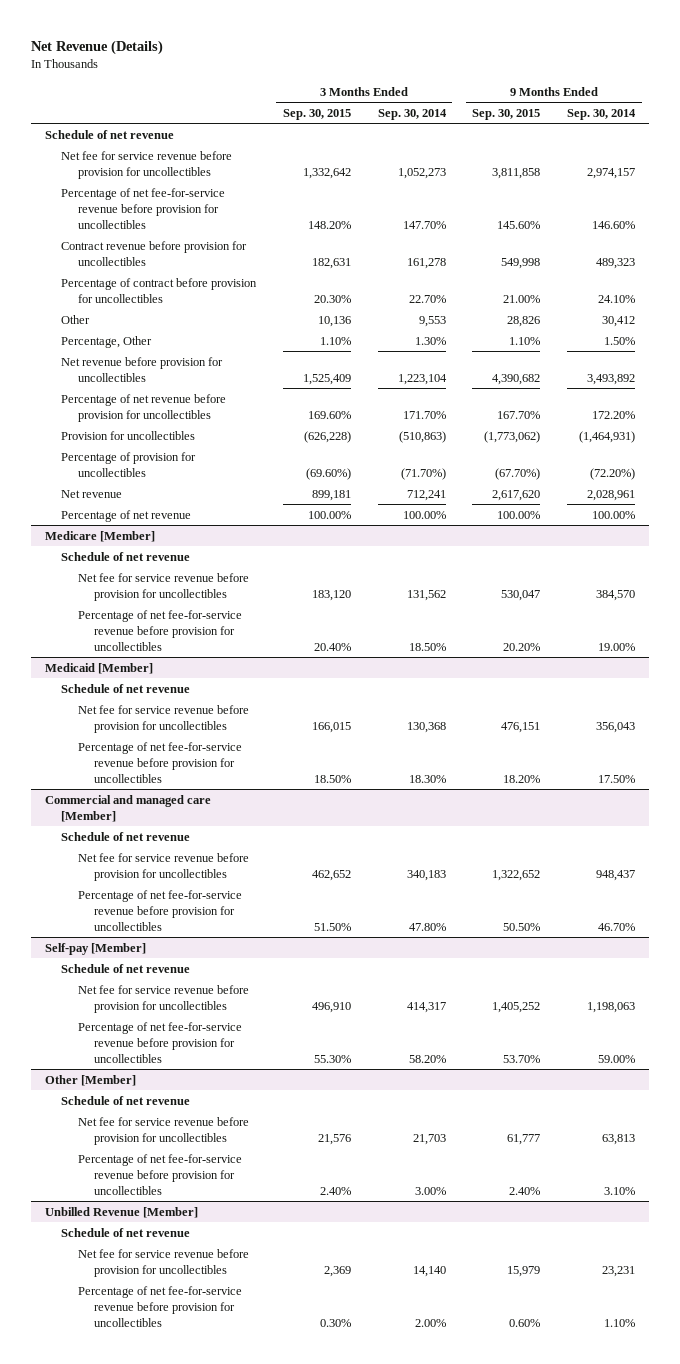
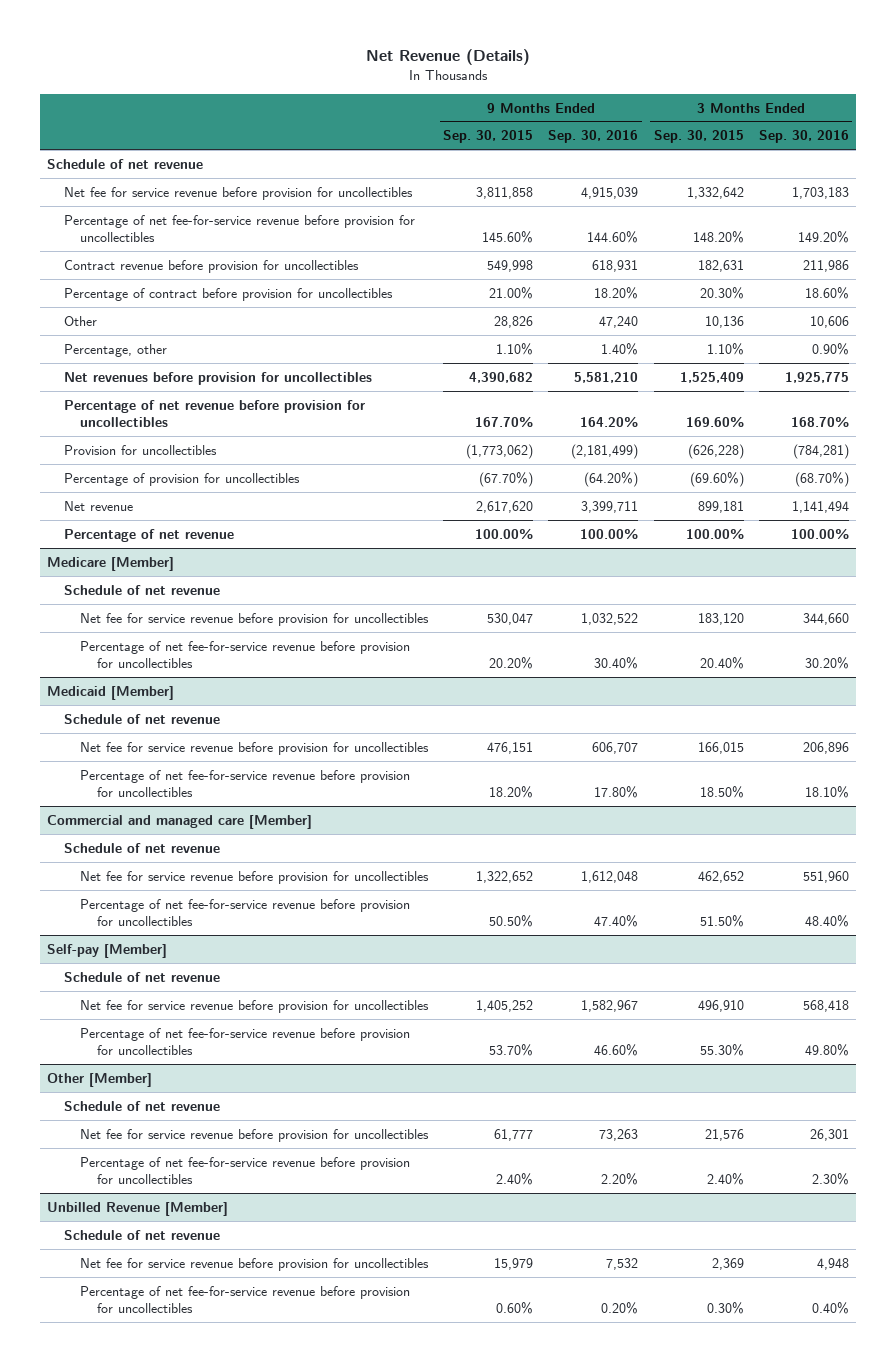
[377,108,447,120] Sep. 30, 2014 -> none
[567,108,637,120] Sep. 30, 2014 -> none
none -> [548,130,639,144] Sep. 30, 2016
none -> [758,130,849,144] Sep. 30, 2016
[61,335,153,348] Percentage, Other -> [63,343,167,357] Percentage, other
[61,356,224,382] Net revenue before provision for uncollectibles -> [63,371,372,385] Net revenues before provision for uncollectibles

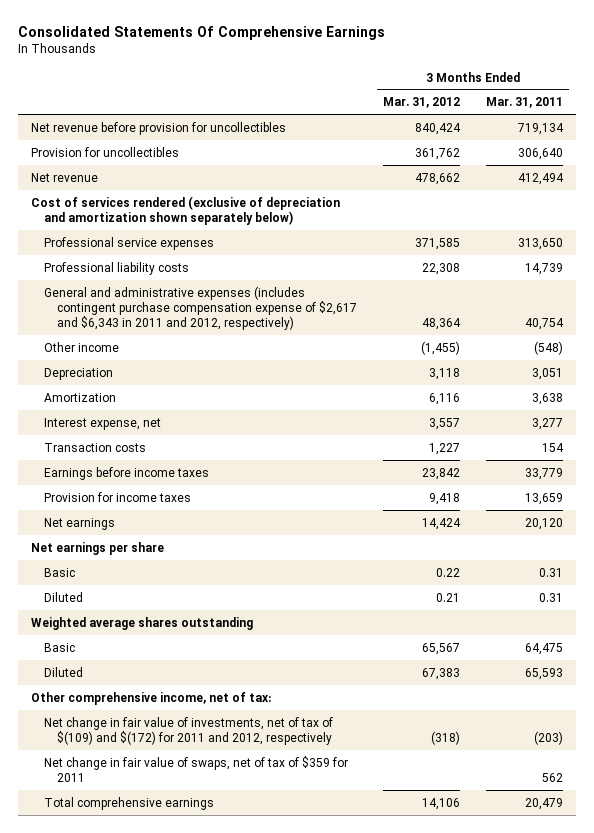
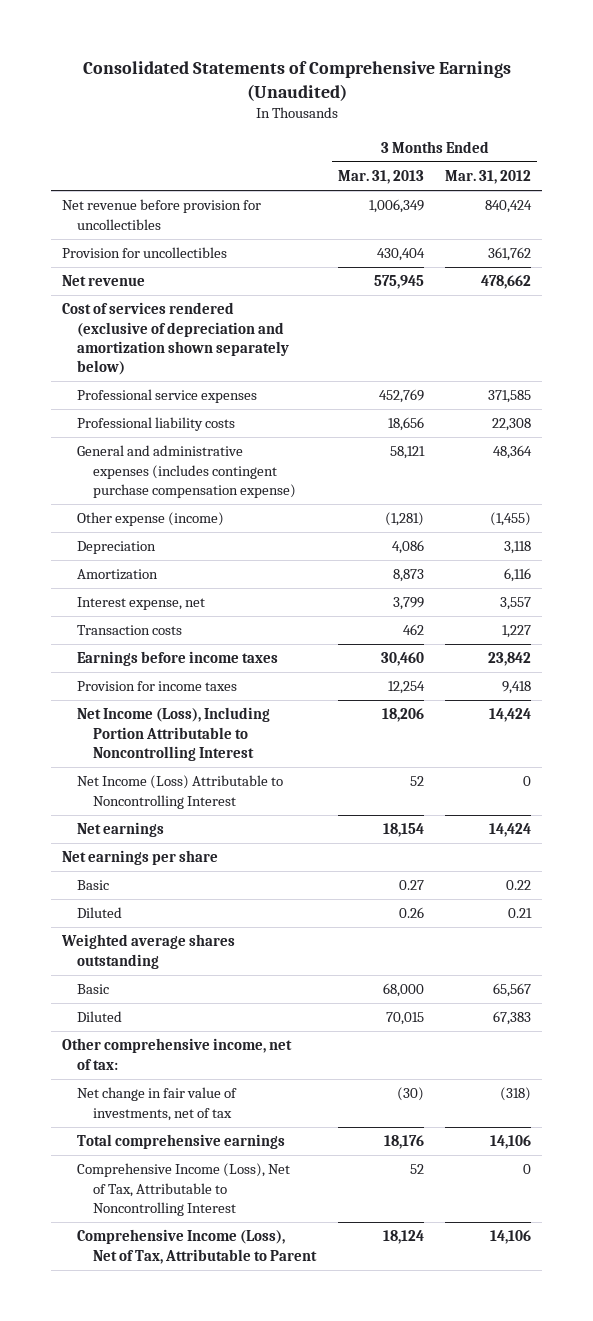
[18,26,386,41] Consolidated Statements Of Comprehensive Earnings -> [82,61,511,101] Consolidated Statements of Comprehensive Earnings (Unaudited)
[485,97,563,109] Mar. 31, 2011 -> none
none -> [337,170,424,185] Mar. 31, 2013
[44,285,358,331] General and administrative expenses (includes contingent purchase compensation expense of $2,617 and $6,343 in 2011 and 2012, respectively) -> [77,445,296,499] General and administrative expenses (includes contingent purchase compensation expense)
[44,341,120,352] Other income -> [77,512,225,527] Other expense (income)
none -> [77,707,271,762] Net Income (Loss), Including Portion Attributable to Noncontrolling Interest
none -> [77,775,284,809] Net Income (Loss) Attributable to Noncontrolling Interest
[44,755,349,782] Net change in fair value of swaps, net of tax of $359 for 2011 -> none
[44,716,334,745] Net change in fair value of investments, net of tax of $(109) and $(172) for 2011 and 2012, respectively -> [77,1087,238,1121] Net change in fair value of investments, net of tax
none -> [77,1163,291,1217] Comprehensive Income (Loss), Net of Tax, Attributable to Noncontrolling Interest
none -> [77,1229,317,1264] Comprehensive Income (Loss), Net of Tax, Attributable to Parent

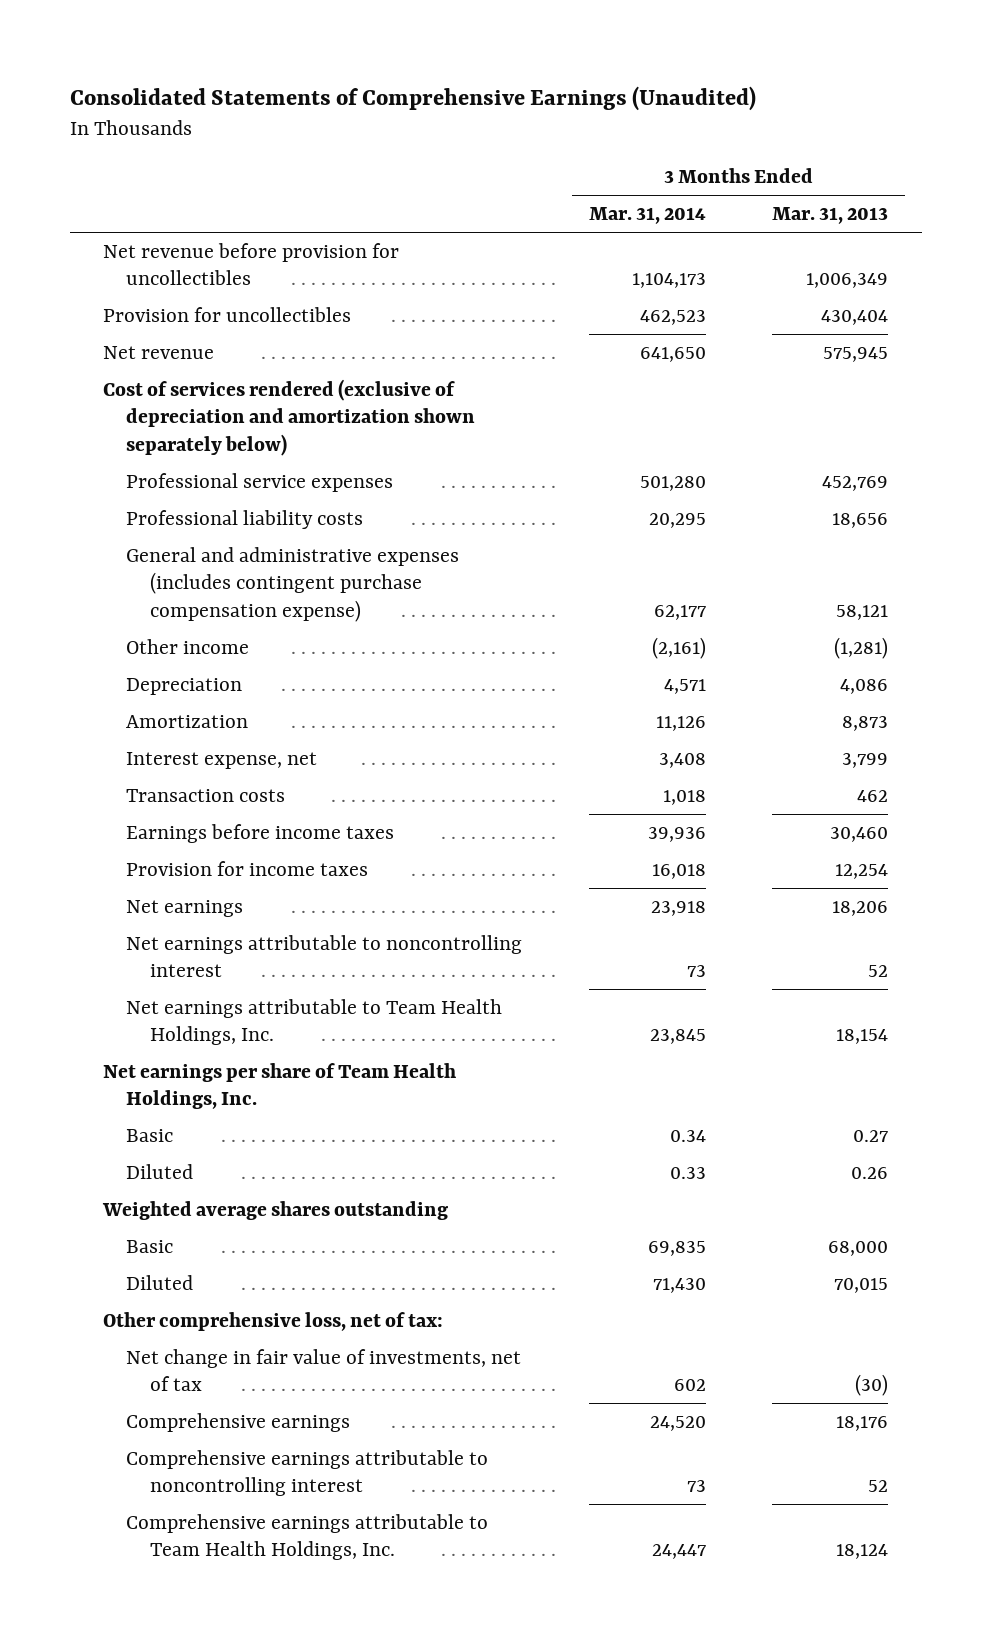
[445,170,532,185] Mar. 31, 2012 -> none
none -> [588,207,706,225] Mar. 31, 2014
[77,512,225,527] Other expense (income) -> [126,639,250,655] Other income
[77,707,271,762] Net Income (Loss), Including Portion Attributable to Noncontrolling Interest -> [126,900,244,918] Net earnings
[77,775,284,809] Net Income (Loss) Attributable to Noncontrolling Interest -> [126,935,523,978] Net earnings attributable to noncontrolling interest
[77,822,165,838] Net earnings -> [126,999,503,1046] Net earnings attributable to Team Health Holdings, Inc.
[61,850,218,866] Net earnings per share -> [103,1063,457,1110] Net earnings per share of Team Health Holdings, Inc.
[61,1038,292,1070] Other comprehensive income, net of tax: -> [103,1312,444,1332] Other comprehensive loss, net of tax:
[77,1134,286,1150] Total comprehensive earnings -> [126,1413,351,1433] Comprehensive earnings
[77,1163,291,1217] Comprehensive Income (Loss), Net of Tax, Attributable to Noncontrolling Interest -> [126,1450,489,1497] Comprehensive earnings attributable to noncontrolling interest
[77,1229,317,1264] Comprehensive Income (Loss), Net of Tax, Attributable to Parent -> [126,1514,489,1561] Comprehensive earnings attributable to Team Health Holdings, Inc.

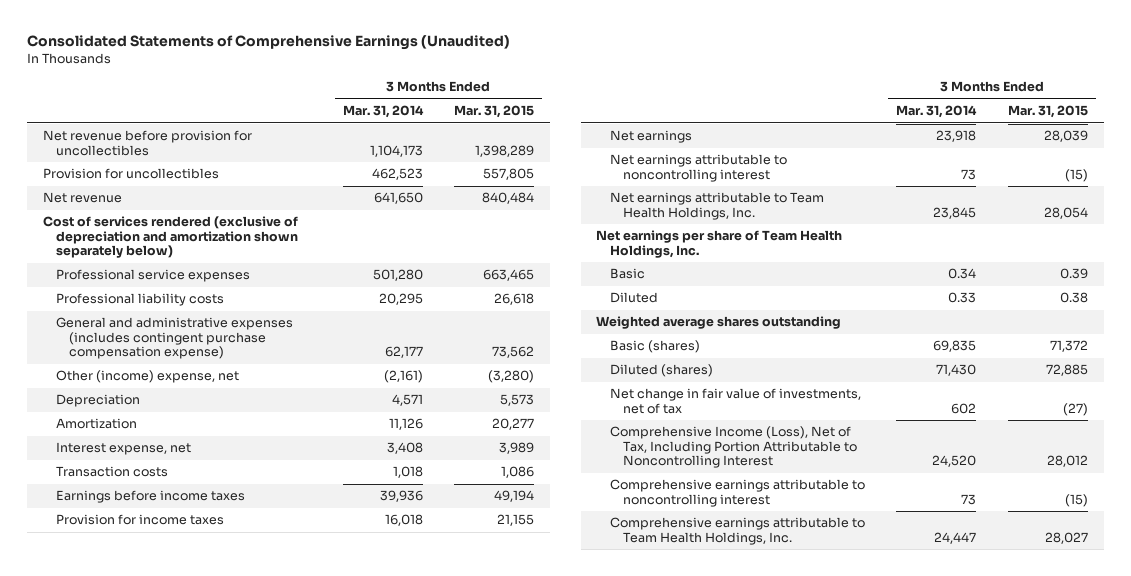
[772,207,889,225] Mar. 31, 2013 -> none
none -> [454,105,535,119] Mar. 31, 2015
[126,639,250,655] Other income -> [55,370,239,384] Other (income) expense, net
[103,1312,444,1332] Other comprehensive loss, net of tax: -> none
[126,1240,174,1254] Basic -> [609,340,700,354] Basic (shares)
[126,1275,194,1291] Diluted -> [609,364,713,378] Diluted (shares)
[126,1413,351,1433] Comprehensive earnings -> [609,426,857,469] Comprehensive Income (Loss), Net of Tax, Including Portion Attributable to Noncontrolling Interest

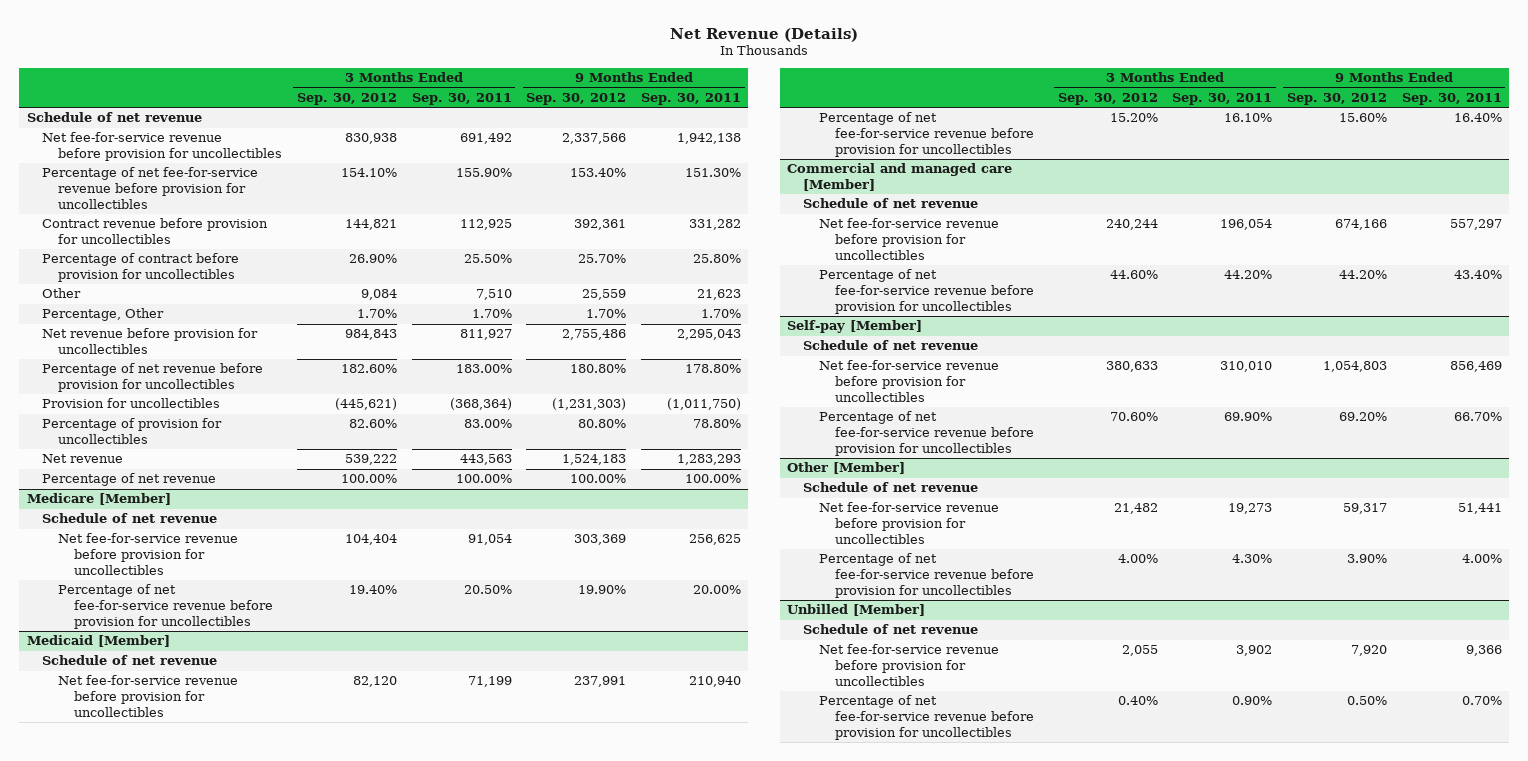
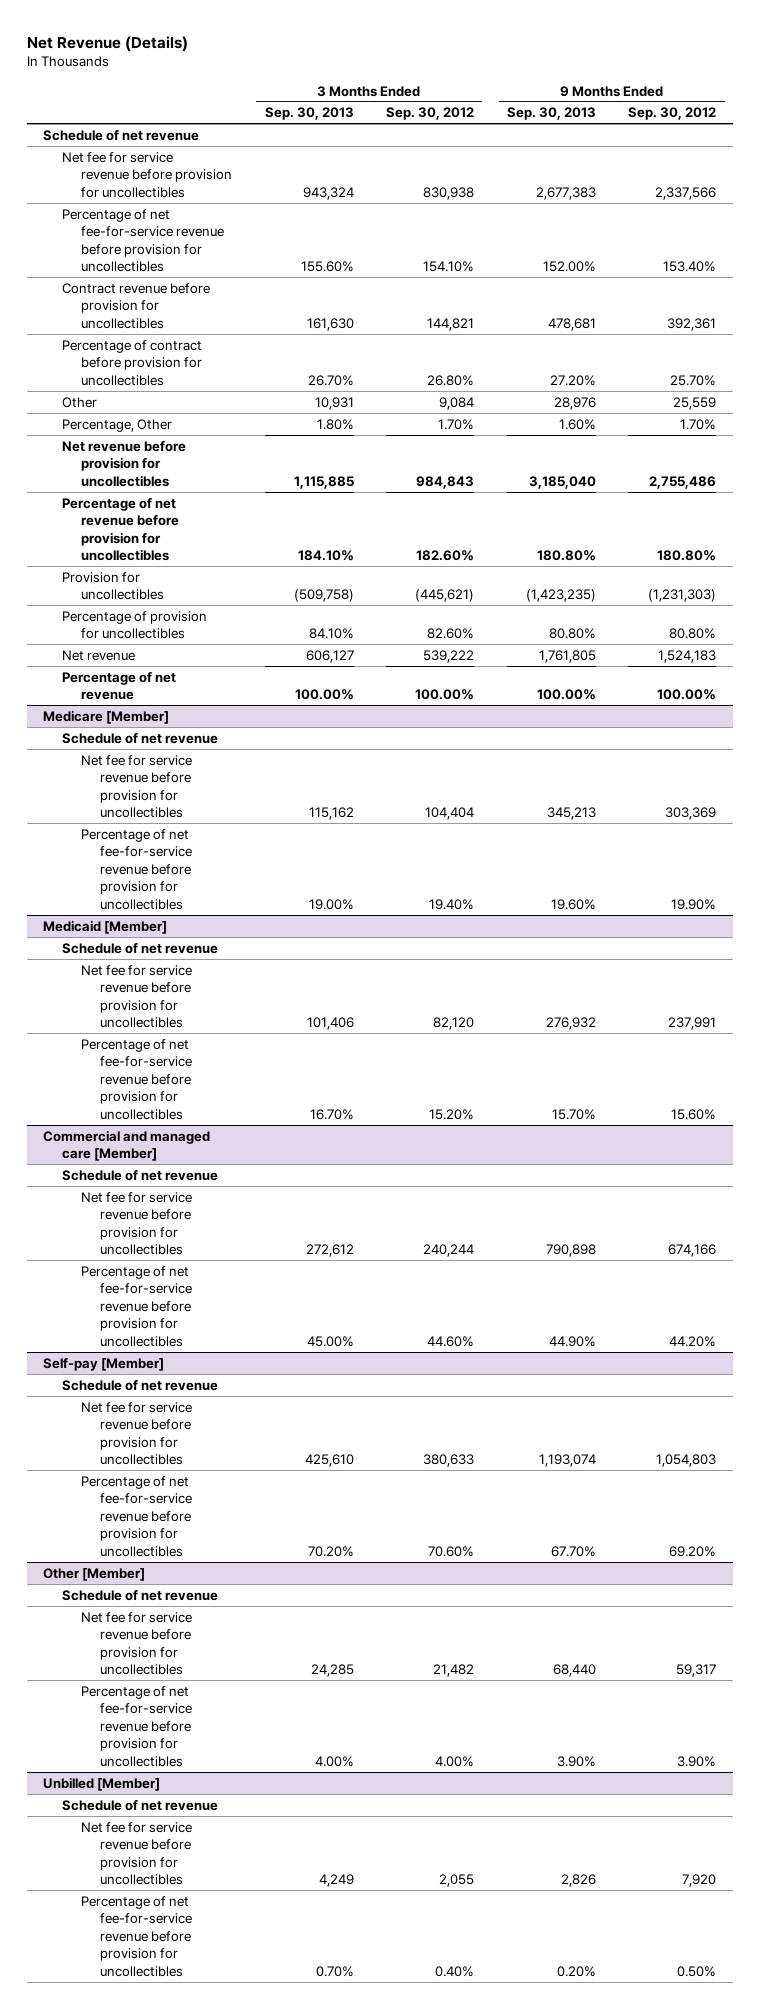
[411,92,512,105] Sep. 30, 2011 -> none
[641,92,742,105] Sep. 30, 2011 -> none
none -> [264,107,354,121] Sep. 30, 2013
none -> [506,107,596,121] Sep. 30, 2013
[42,132,283,161] Net fee-for-service revenue before provision for uncollectibles -> [61,151,232,198] Net fee for service revenue before provision for uncollectibles
[349,254,398,264] 26.90% -> [427,374,475,386] 26.80%
[58,533,239,575] Net fee-for-service revenue before provision for uncollectibles -> [80,754,192,819] Net fee for service revenue before provision for uncollectibles
[58,675,239,717] Net fee-for-service revenue before provision for uncollectibles -> [80,964,192,1029] Net fee for service revenue before provision for uncollectibles
[818,218,999,260] Net fee-for-service revenue before provision for uncollectibles -> [80,1191,192,1256] Net fee for service revenue before provision for uncollectibles
[818,360,999,402] Net fee-for-service revenue before provision for uncollectibles -> [80,1401,192,1466] Net fee for service revenue before provision for uncollectibles
[818,502,999,544] Net fee-for-service revenue before provision for uncollectibles -> [80,1611,192,1676] Net fee for service revenue before provision for uncollectibles
[818,644,999,686] Net fee-for-service revenue before provision for uncollectibles -> [80,1821,192,1886] Net fee for service revenue before provision for uncollectibles

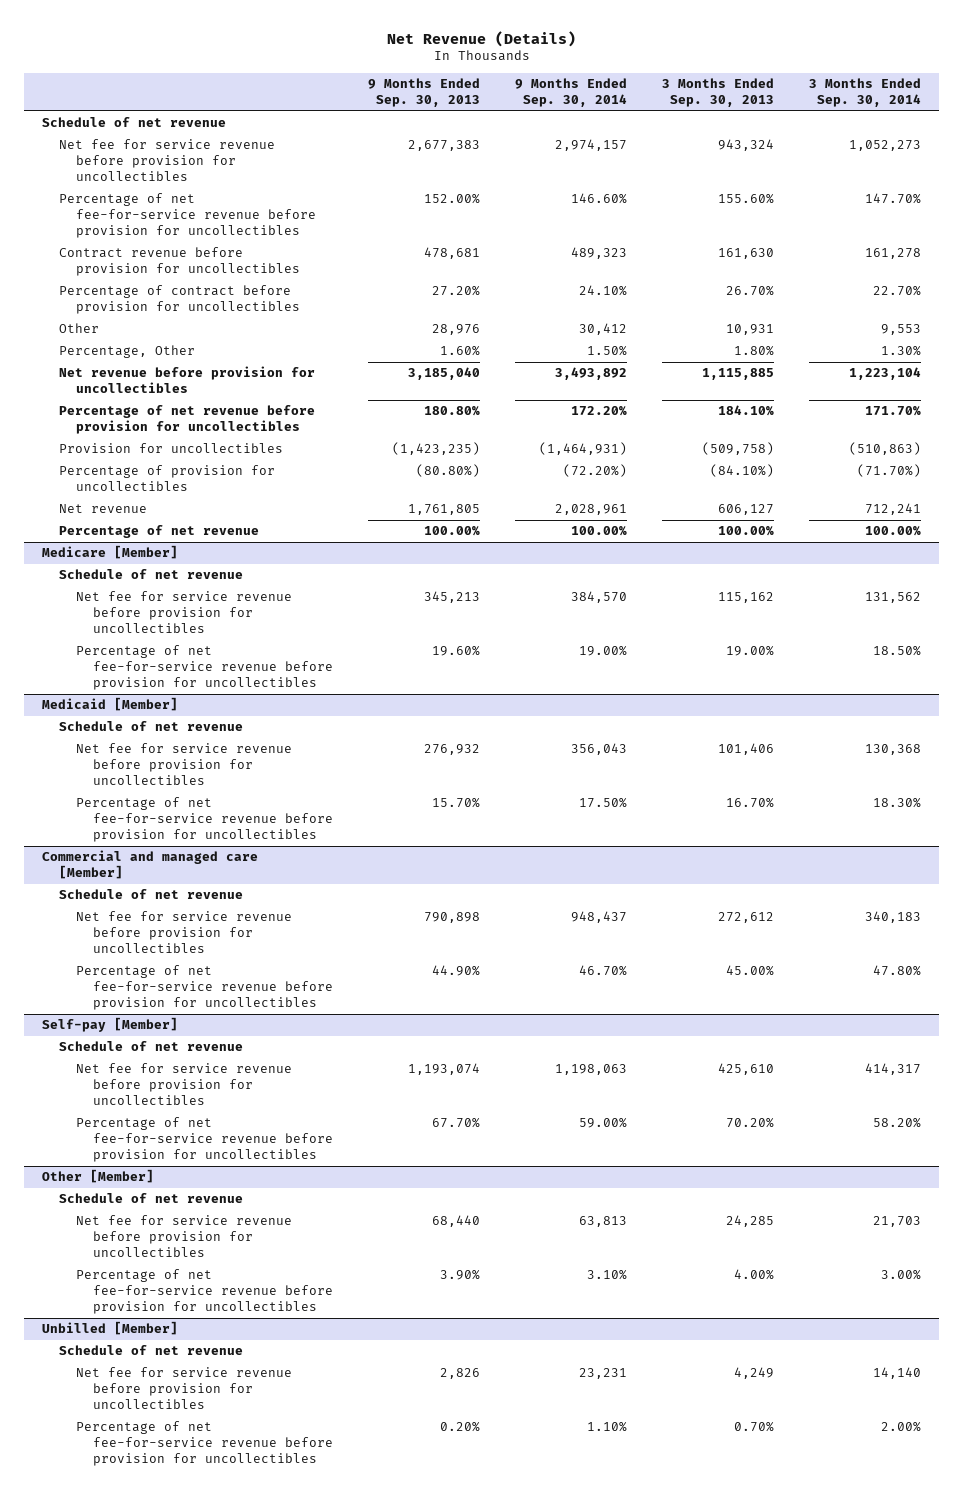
[386,107,475,121] Sep. 30, 2012 -> none
[628,107,717,121] Sep. 30, 2012 -> none
none -> [515,78,628,107] 9 Months Ended Sep. 30, 2014
none -> [809,78,922,107] 3 Months Ended Sep. 30, 2014
[308,628,354,640] 84.10% -> [710,464,775,478] (84.10%)
[548,628,596,640] 80.80% -> [416,464,481,478] (80.80%)

